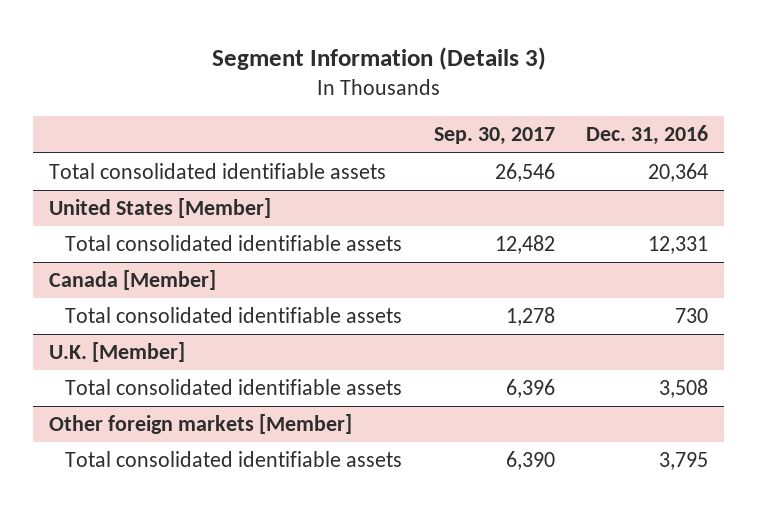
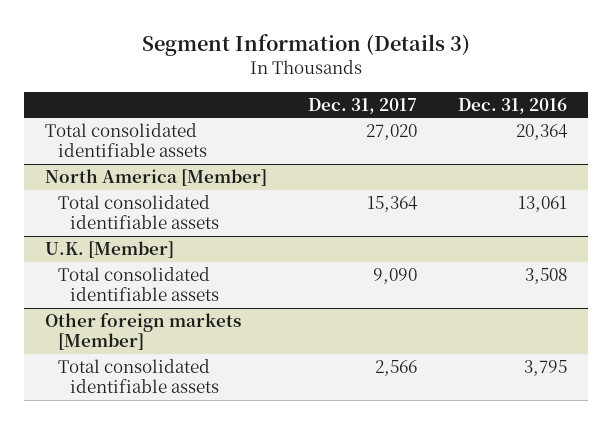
[433,127,555,146] Sep. 30, 2017 -> none
none -> [308,97,418,114] Dec. 31, 2017
[49,198,272,219] United States [Member] -> none
[49,270,217,291] Canada [Member] -> none
[64,307,402,324] Total consolidated identifiable assets -> none
none -> [44,169,267,187] North America [Member]
[648,236,709,255] 12,331 -> [518,196,568,213] 13,061

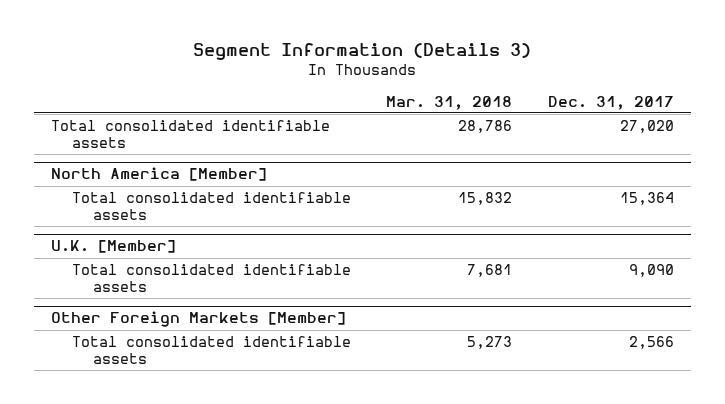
[458,97,568,114] Dec. 31, 2016 -> none
none -> [386,95,513,110] Mar. 31, 2018
[44,313,241,351] Other foreign markets [Member] -> [51,311,347,328] Other Foreign Markets [Member]

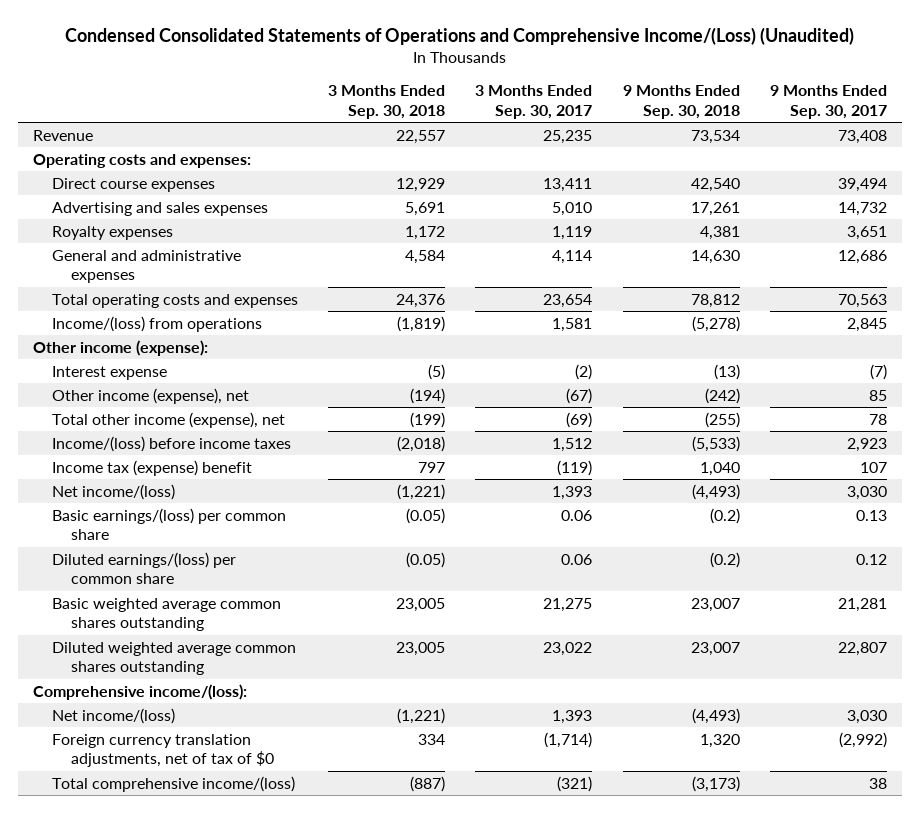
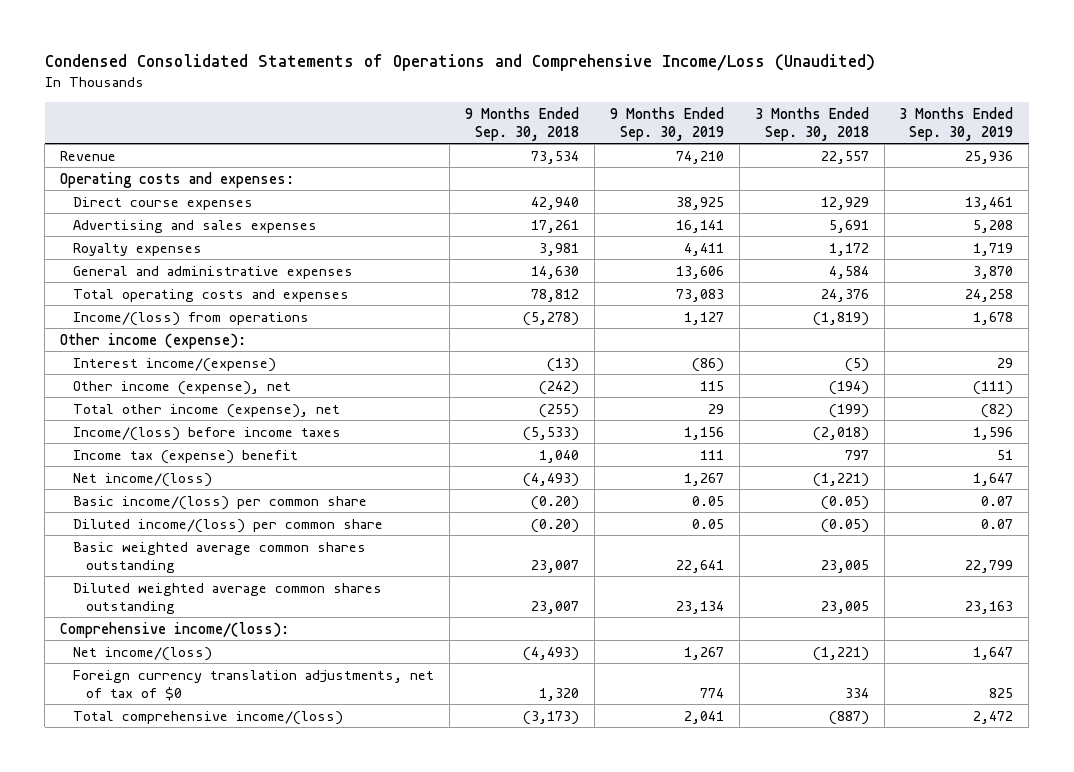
[64,26,854,45] Condensed Consolidated Statements of Operations and Comprehensive Income/(Loss) (Unaudited) -> [44,54,875,72] Condensed Consolidated Statements of Operations and Comprehensive Income/Loss (Unaudited)
[475,84,593,119] 3 Months Ended Sep. 30, 2017 -> none
[770,84,888,119] 9 Months Ended Sep. 30, 2017 -> none
none -> [609,106,724,141] 9 Months Ended Sep. 30, 2019
none -> [899,106,1014,141] 3 Months Ended Sep. 30, 2019
[690,177,740,192] 42,540 -> [530,196,579,210] 42,940
[699,225,740,240] 4,381 -> [538,242,579,256] 3,981
[51,365,167,380] Interest expense -> [73,357,277,372] Interest income/(expense)
[51,507,286,541] Basic earnings/(loss) per common share -> [73,495,368,510] Basic income/(loss) per common share
[709,507,740,524] (0.2) -> [530,495,579,510] (0.20)
[51,551,236,585] Diluted earnings/(loss) per common share -> [73,518,384,533] Diluted income/(loss) per common share
[709,551,740,568] (0.2) -> [530,518,579,533] (0.20)

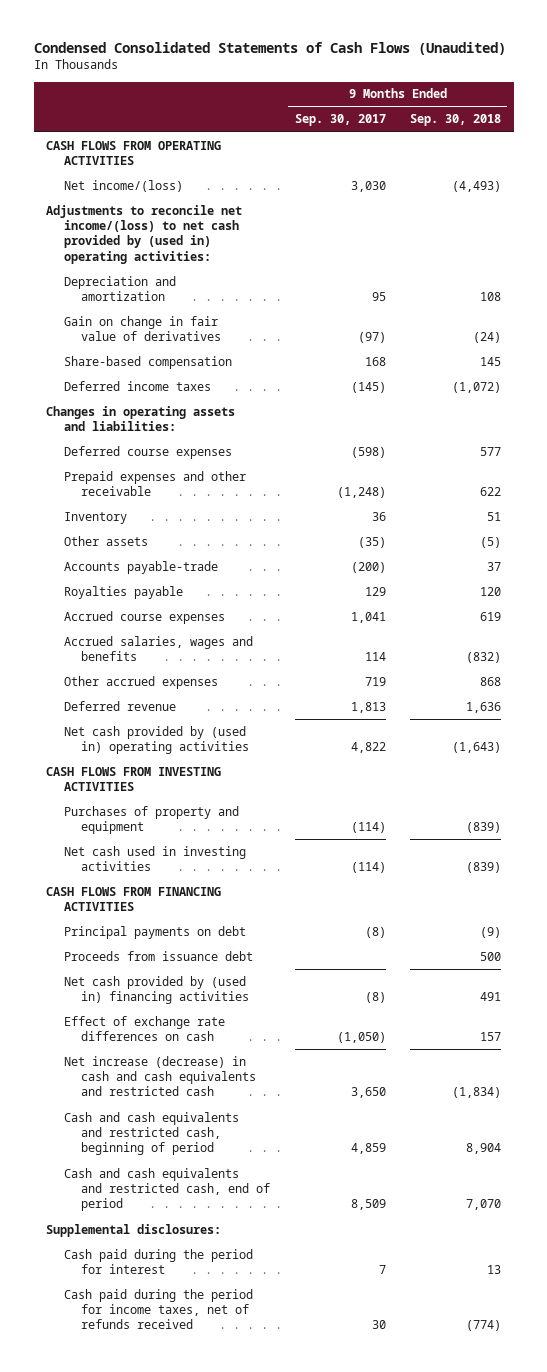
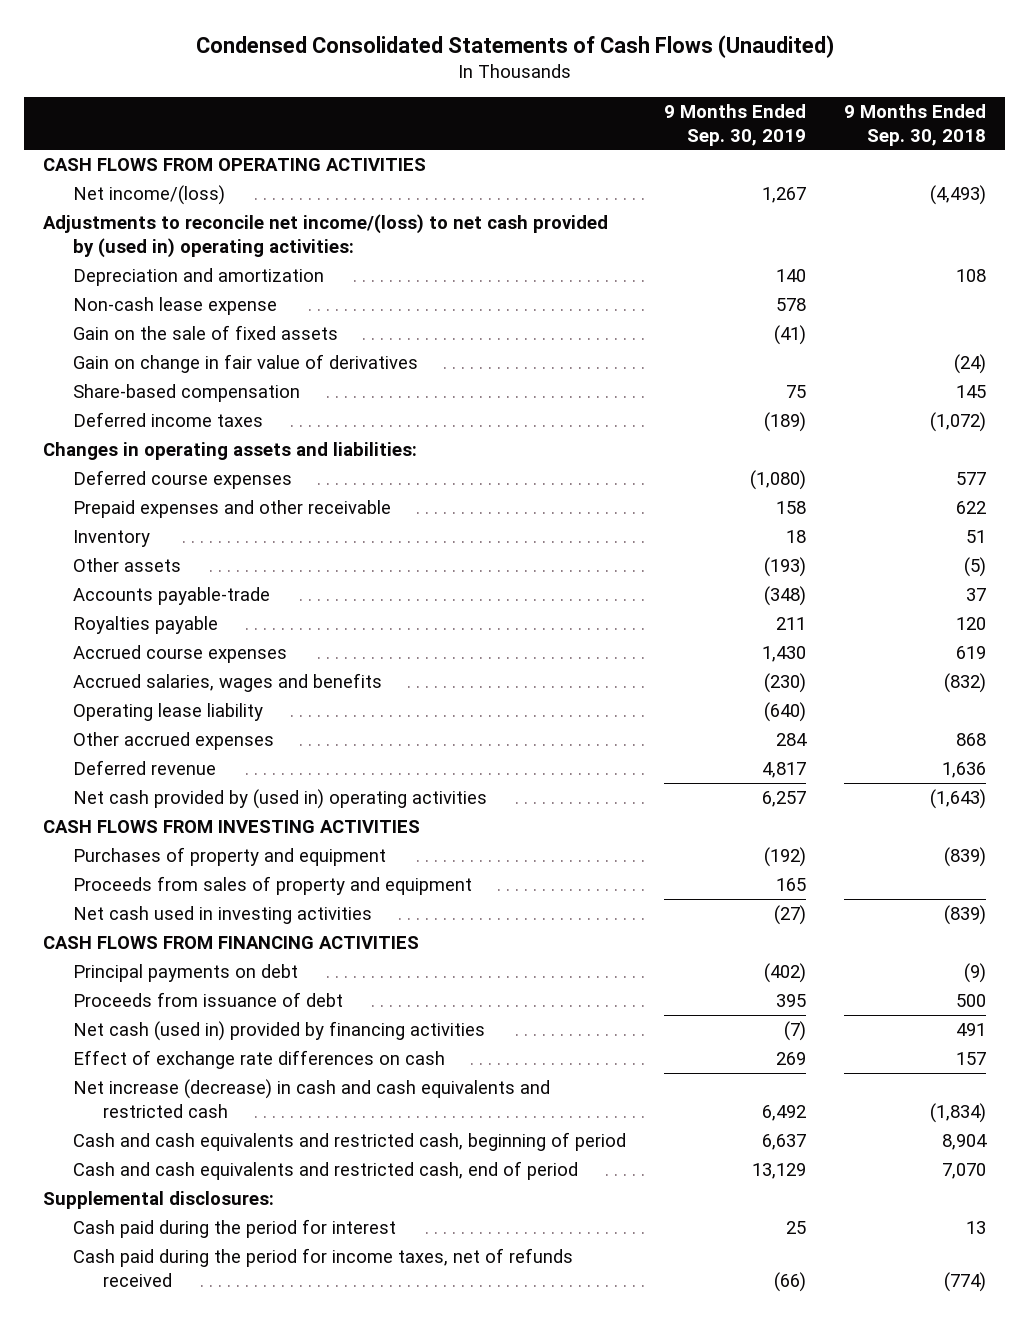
[294,114,386,127] Sep. 30, 2017 -> none
none -> [663,103,806,146] 9 Months Ended Sep. 30, 2019
none -> [72,297,277,316] Non-cash lease expense
none -> [72,325,338,341] Gain on the sale of fixed assets
none -> [72,703,263,722] Operating lease liability
none -> [72,876,472,896] Proceeds from sales of property and equipment
[63,950,253,961] Proceeds from issuance debt -> [72,992,343,1008] Proceeds from issuance of debt
[63,975,249,1005] Net cash provided by (used in) financing activities -> [72,1021,485,1042] Net cash (used in) provided by financing activities

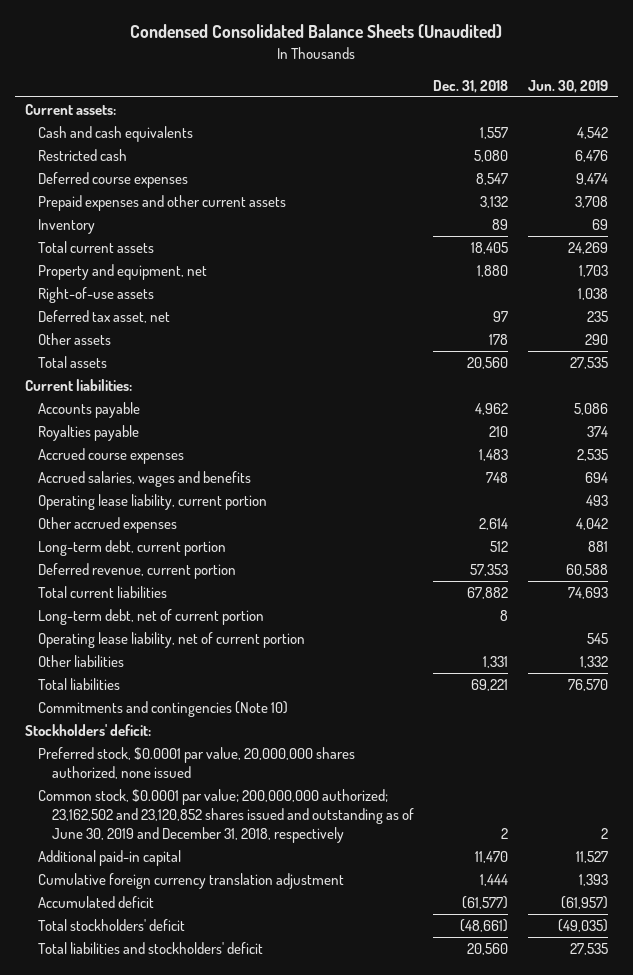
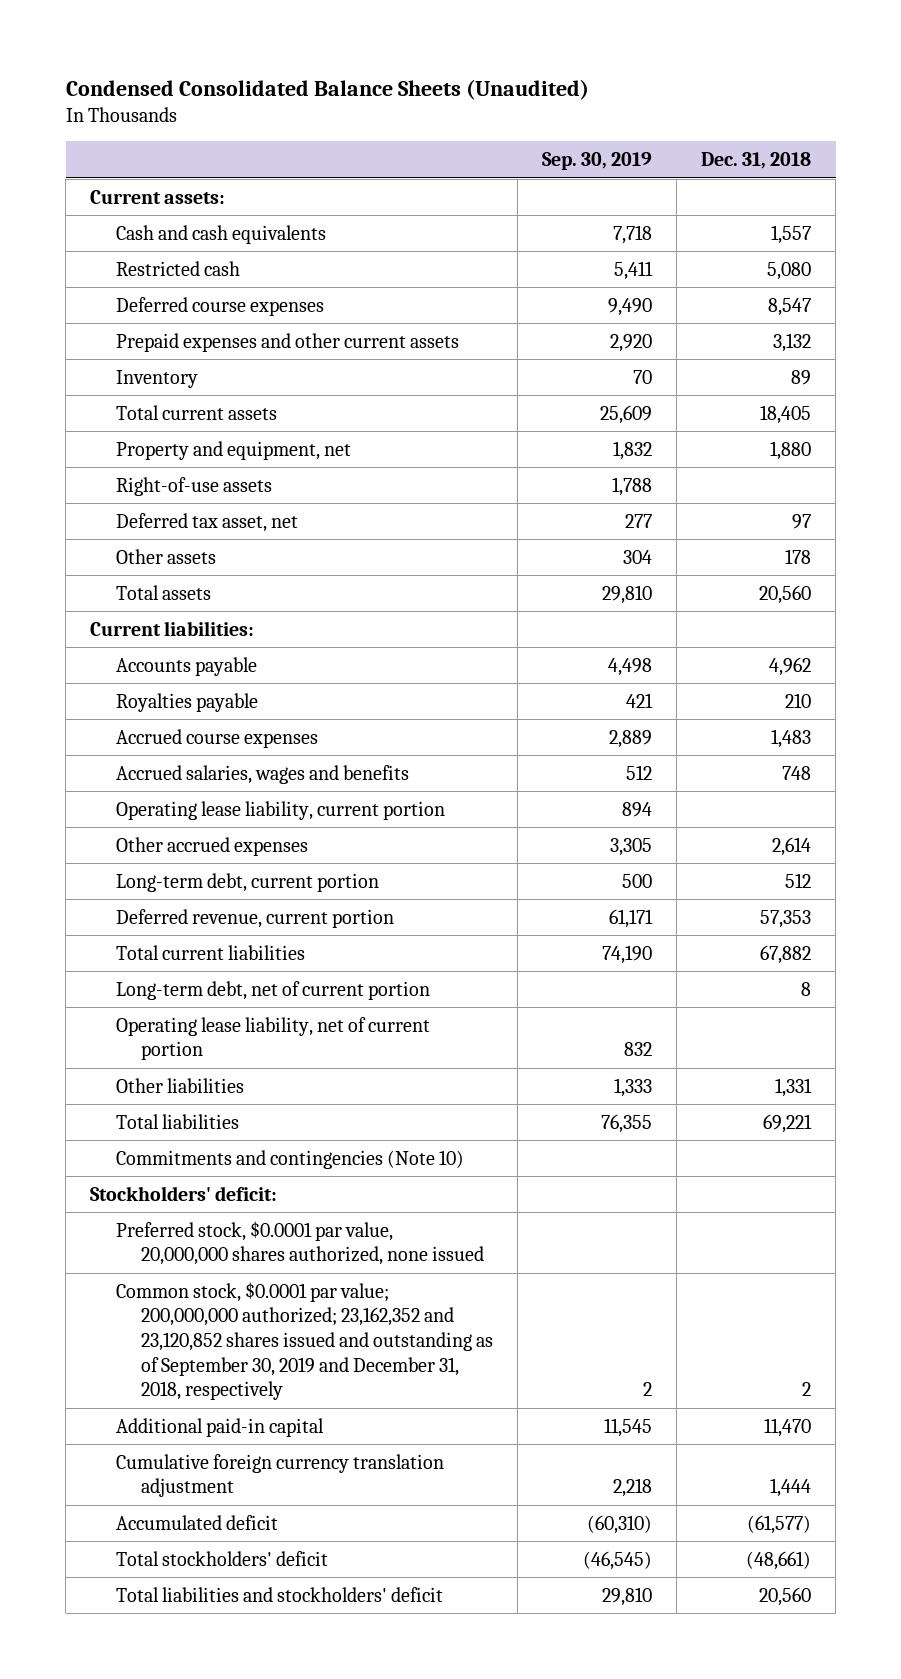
[527,79,608,93] Jun. 30, 2019 -> none
none -> [542,151,653,170] Sep. 30, 2019
[38,789,414,844] Common stock, $0.0001 par value; 200,000,000 authorized; 23,162,502 and 23,120,852 shares issued and outstanding as of June 30, 2019 and December 31, 2018, respectively -> [115,1281,494,1401] Common stock, $0.0001 par value; 200,000,000 authorized; 23,162,352 and 23,120,852 shares issued and outstanding as of September 30, 2019 and December 31, 2018, respectively

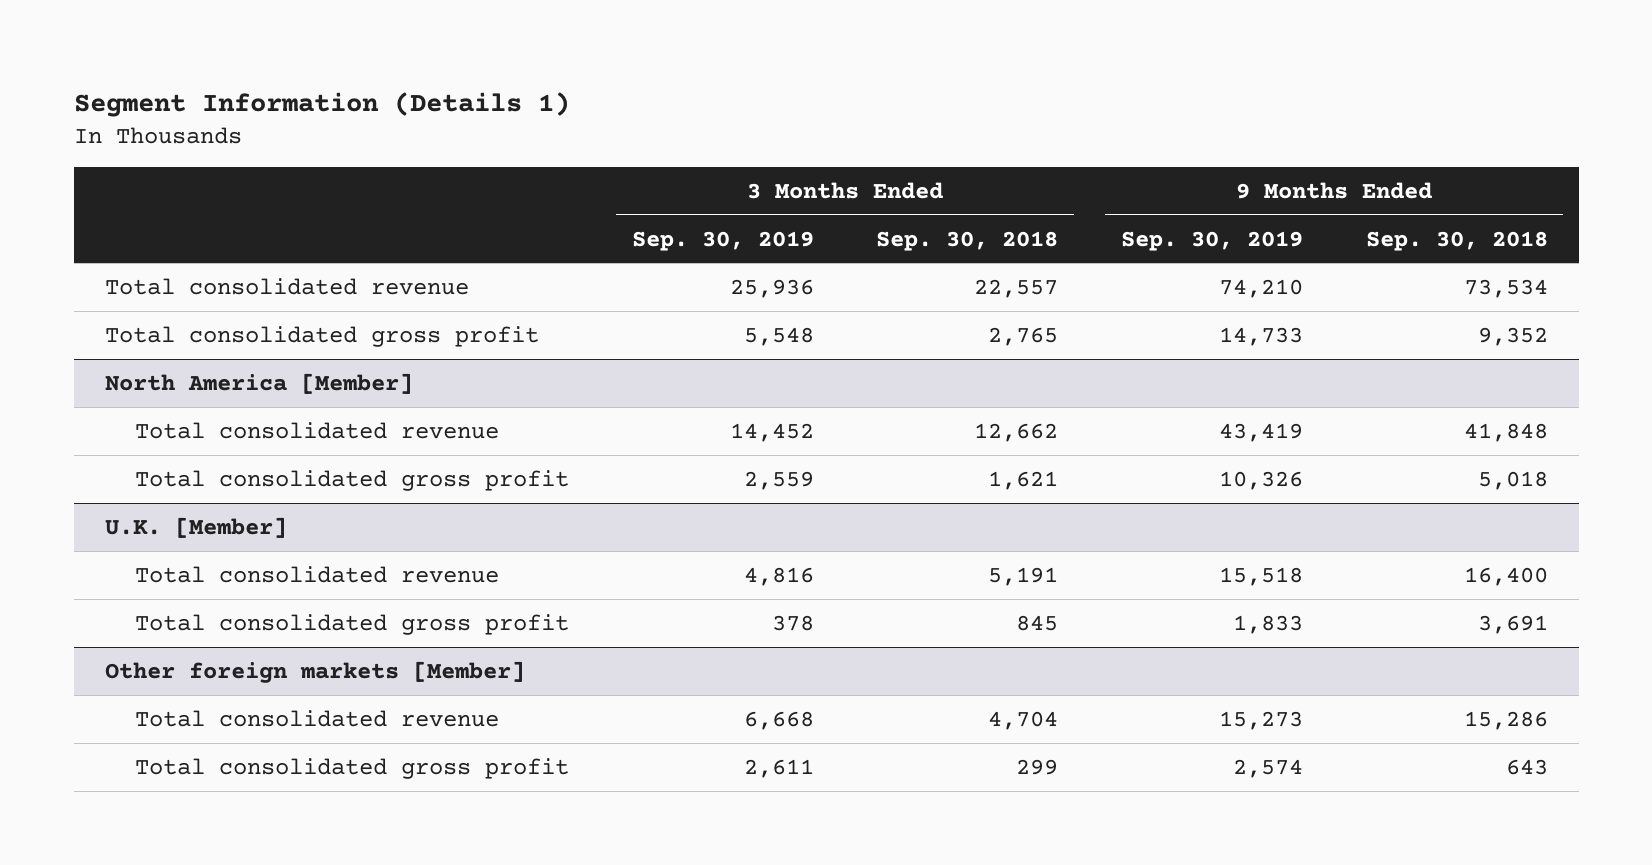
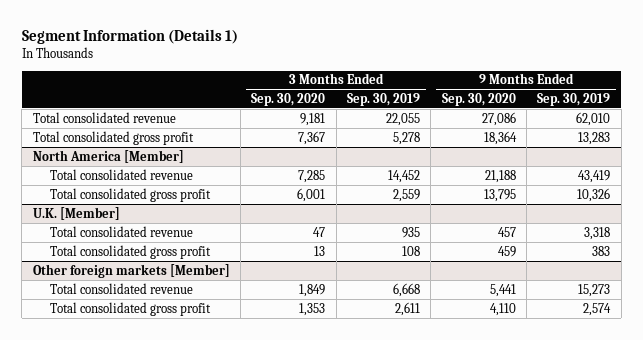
[876,230,1059,251] Sep. 30, 2018 -> none
[1365,230,1548,251] Sep. 30, 2018 -> none
none -> [251,92,326,106] Sep. 30, 2020
none -> [441,92,516,106] Sep. 30, 2020
[729,278,814,298] 25,936 -> [386,112,421,126] 22,055
[1219,278,1304,298] 74,210 -> [576,111,611,126] 62,010
[743,326,814,346] 5,548 -> [393,131,421,145] 5,278
[1219,326,1304,346] 14,733 -> [578,131,611,145] 13,283
[743,566,814,586] 4,816 -> [402,226,421,238] 935
[1219,566,1304,586] 15,518 -> [584,226,611,240] 3,318
[771,614,814,631] 378 -> [402,245,421,256] 108
[1233,614,1304,634] 1,833 -> [592,245,611,256] 383

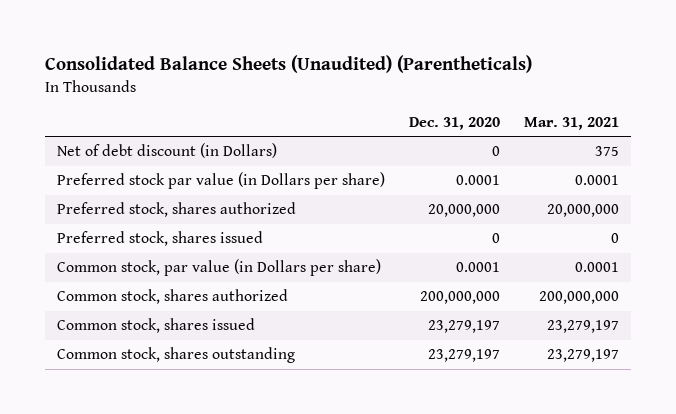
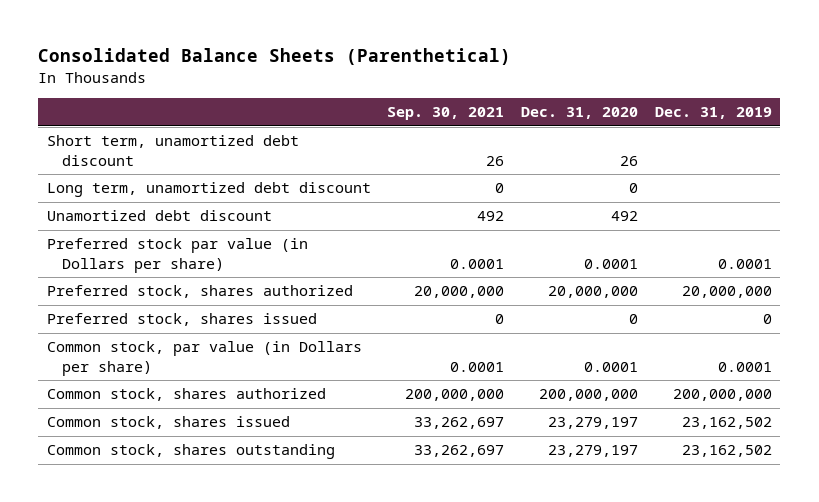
[45,55,533,74] Consolidated Balance Sheets (Unaudited) (Parentheticals) -> [38,48,512,66] Consolidated Balance Sheets (Parenthetical)
[523,116,619,130] Mar. 31, 2021 -> none
none -> [387,107,505,121] Sep. 30, 2021
none -> [654,107,772,120] Dec. 31, 2019
[57,143,278,159] Net of debt discount (in Dollars) -> none
none -> [46,135,299,167] Short term, unamortized debt discount
none -> [46,182,371,198] Long term, unamortized debt discount
none -> [46,210,272,222] Unamortized debt discount

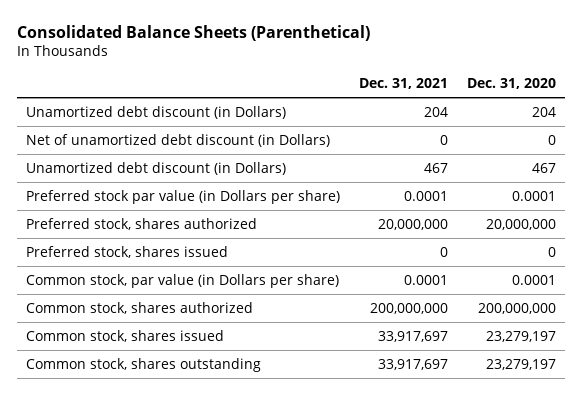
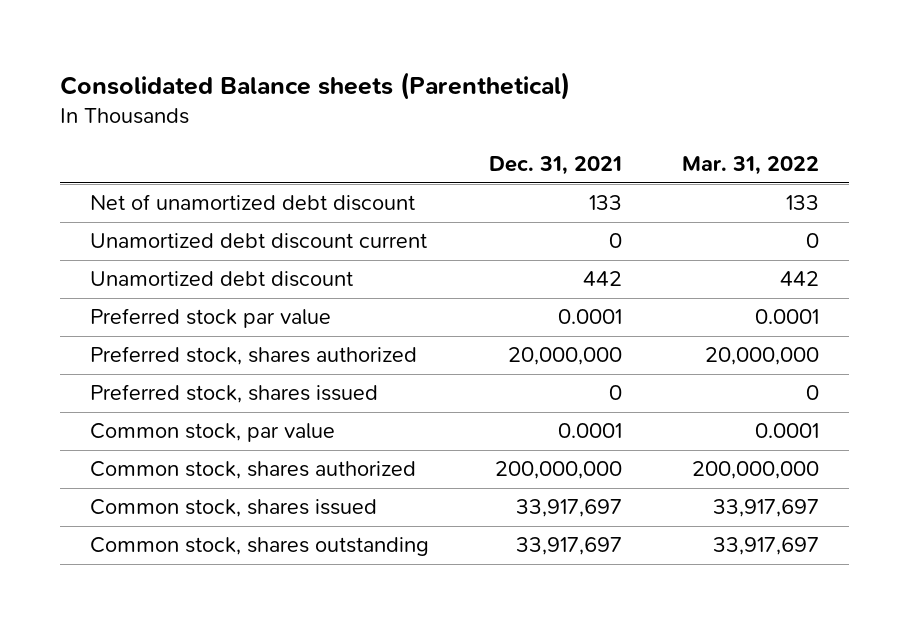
[16,24,370,41] Consolidated Balance Sheets (Parenthetical) -> [60,71,571,100] Consolidated Balance sheets (Parenthetical)
[466,78,556,90] Dec. 31, 2020 -> none
none -> [682,156,820,176] Mar. 31, 2022
[26,105,287,119] Unamortized debt discount (in Dollars) -> [90,194,416,212] Net of unamortized debt discount
[423,106,448,117] 204 -> [589,195,623,211] 133
[26,133,331,147] Net of unamortized debt discount (in Dollars) -> [90,233,428,250] Unamortized debt discount current
[26,161,287,175] Unamortized debt discount (in Dollars) -> [90,271,354,288] Unamortized debt discount
[423,162,448,173] 467 -> [583,271,623,287] 442
[26,189,341,204] Preferred stock par value (in Dollars per share) -> [90,308,332,329] Preferred stock par value
[26,273,340,288] Common stock, par value (in Dollars per share) -> [90,423,336,443] Common stock, par value

